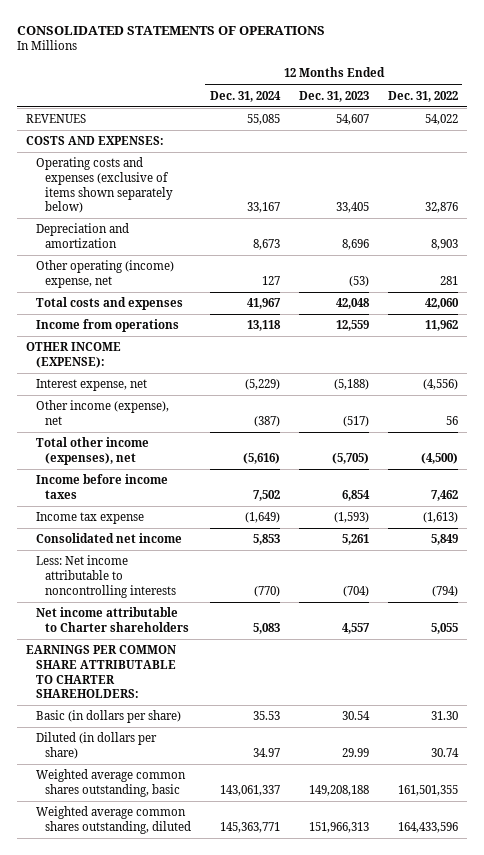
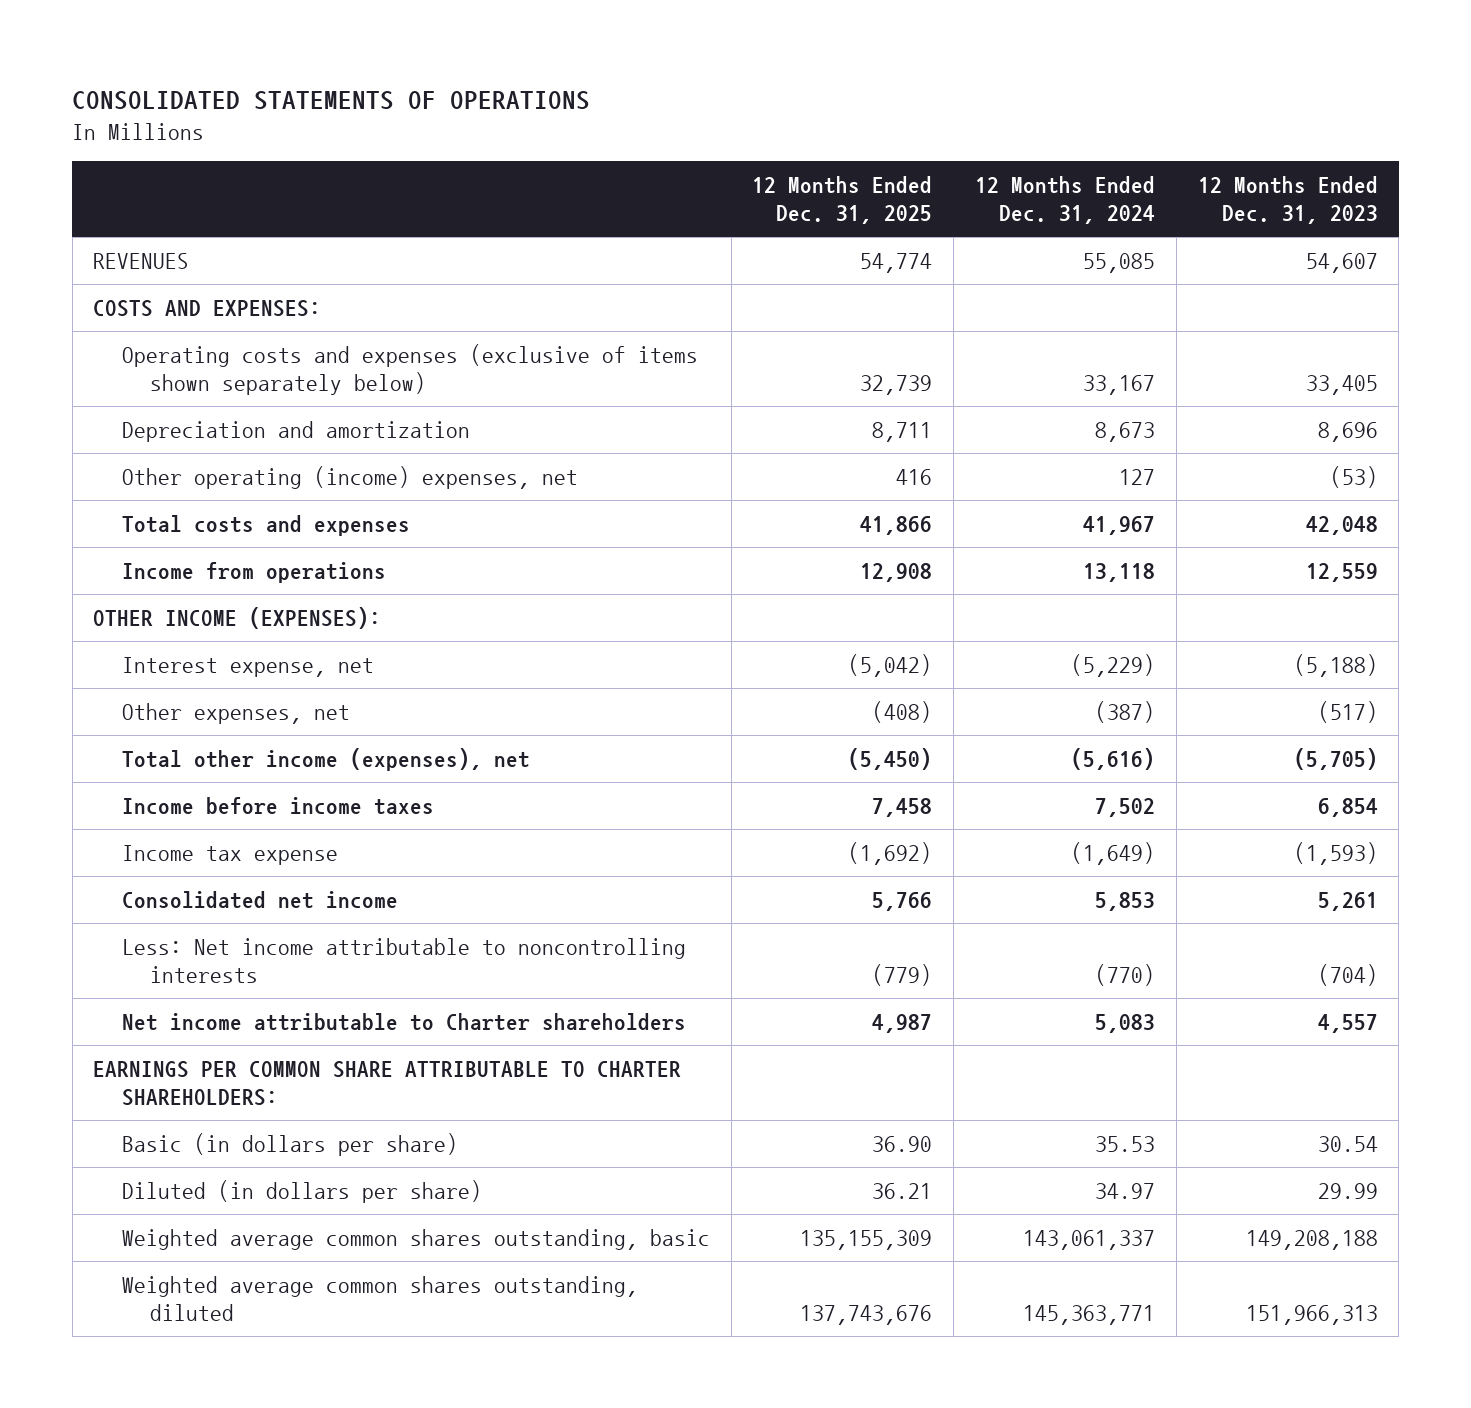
[387,90,458,102] Dec. 31, 2022 -> none
none -> [752,175,933,225] 12 Months Ended Dec. 31, 2025
[35,260,174,289] Other operating (income) expense, net -> [121,465,578,489] Other operating (income) expenses, net
[26,342,122,369] OTHER INCOME (EXPENSE): -> [93,606,382,629] OTHER INCOME (EXPENSES):
[35,400,169,426] Other income (expense), net -> [121,702,350,724] Other expenses, net

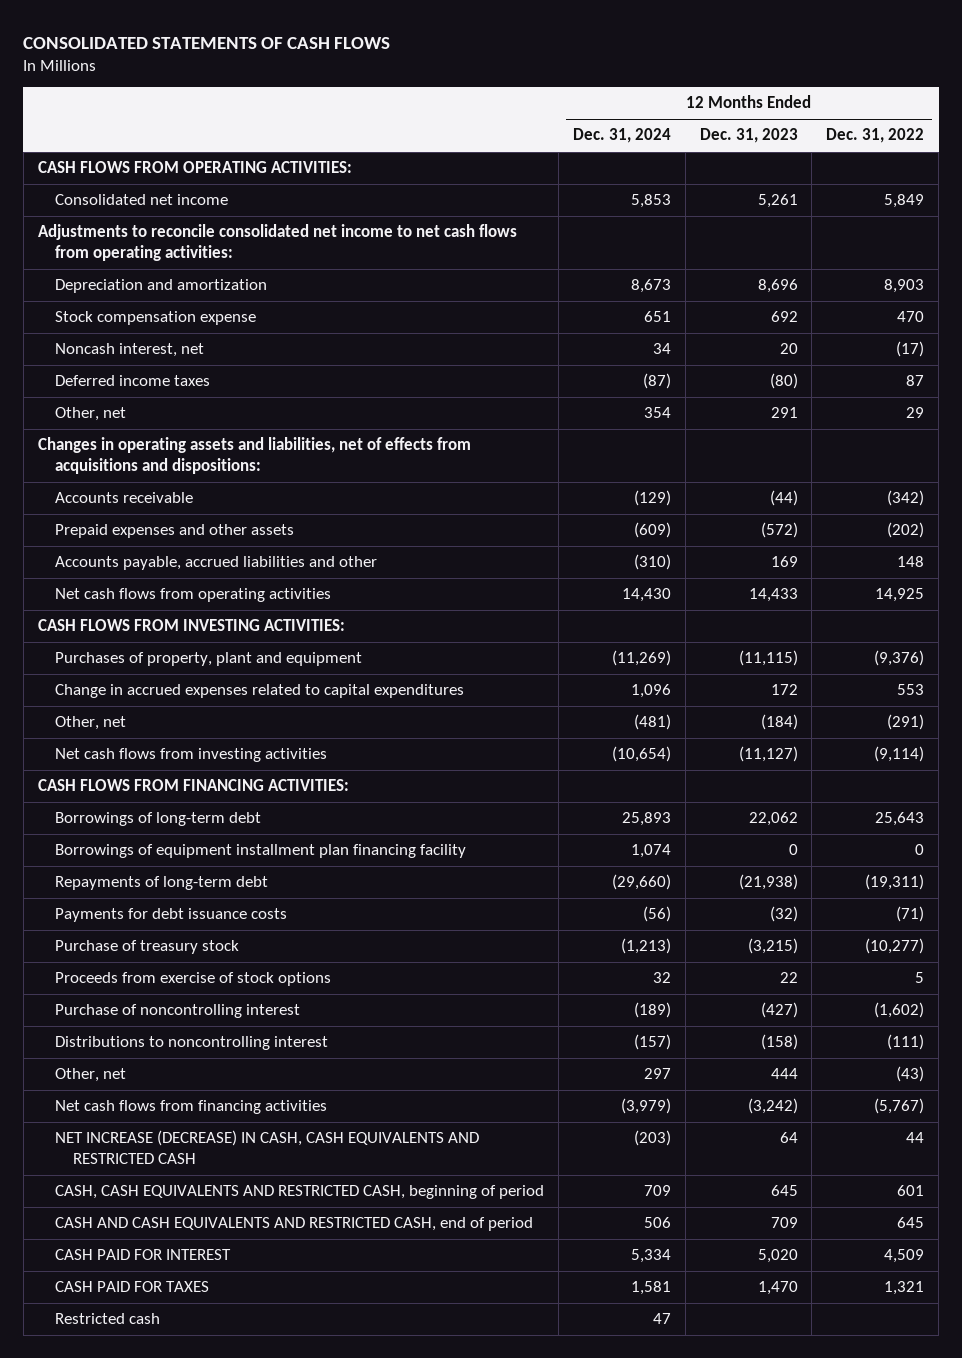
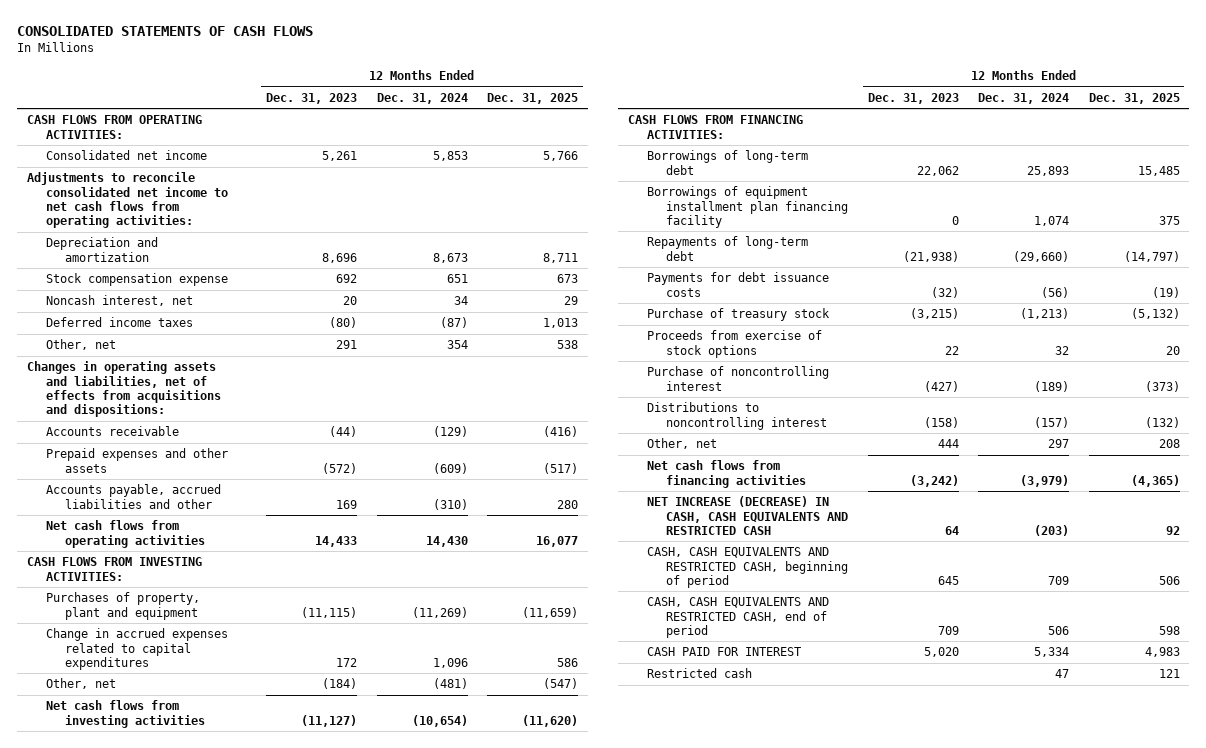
[826,128,925,144] Dec. 31, 2022 -> none
none -> [487,92,579,104] Dec. 31, 2025
[55,1217,534,1232] CASH AND CASH EQUIVALENTS AND RESTRICTED CASH, end of period -> [647,597,830,638] CASH, CASH EQUIVALENTS AND RESTRICTED CASH, end of period
[55,1281,210,1293] CASH PAID FOR TAXES -> none

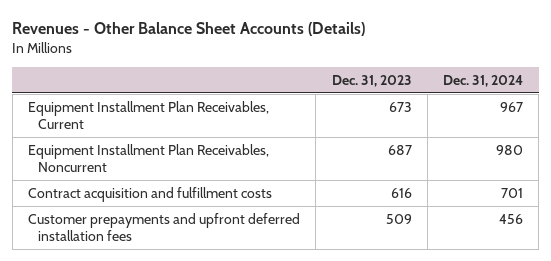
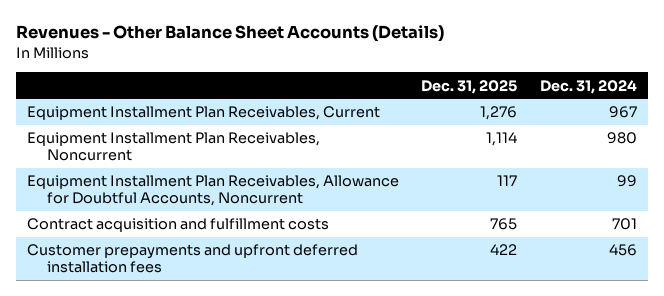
[331,74,412,87] Dec. 31, 2023 -> none
none -> [421,79,518,94] Dec. 31, 2025
none -> [27,175,400,206] Equipment Installment Plan Receivables, Allowance for Doubtful Accounts, Noncurrent

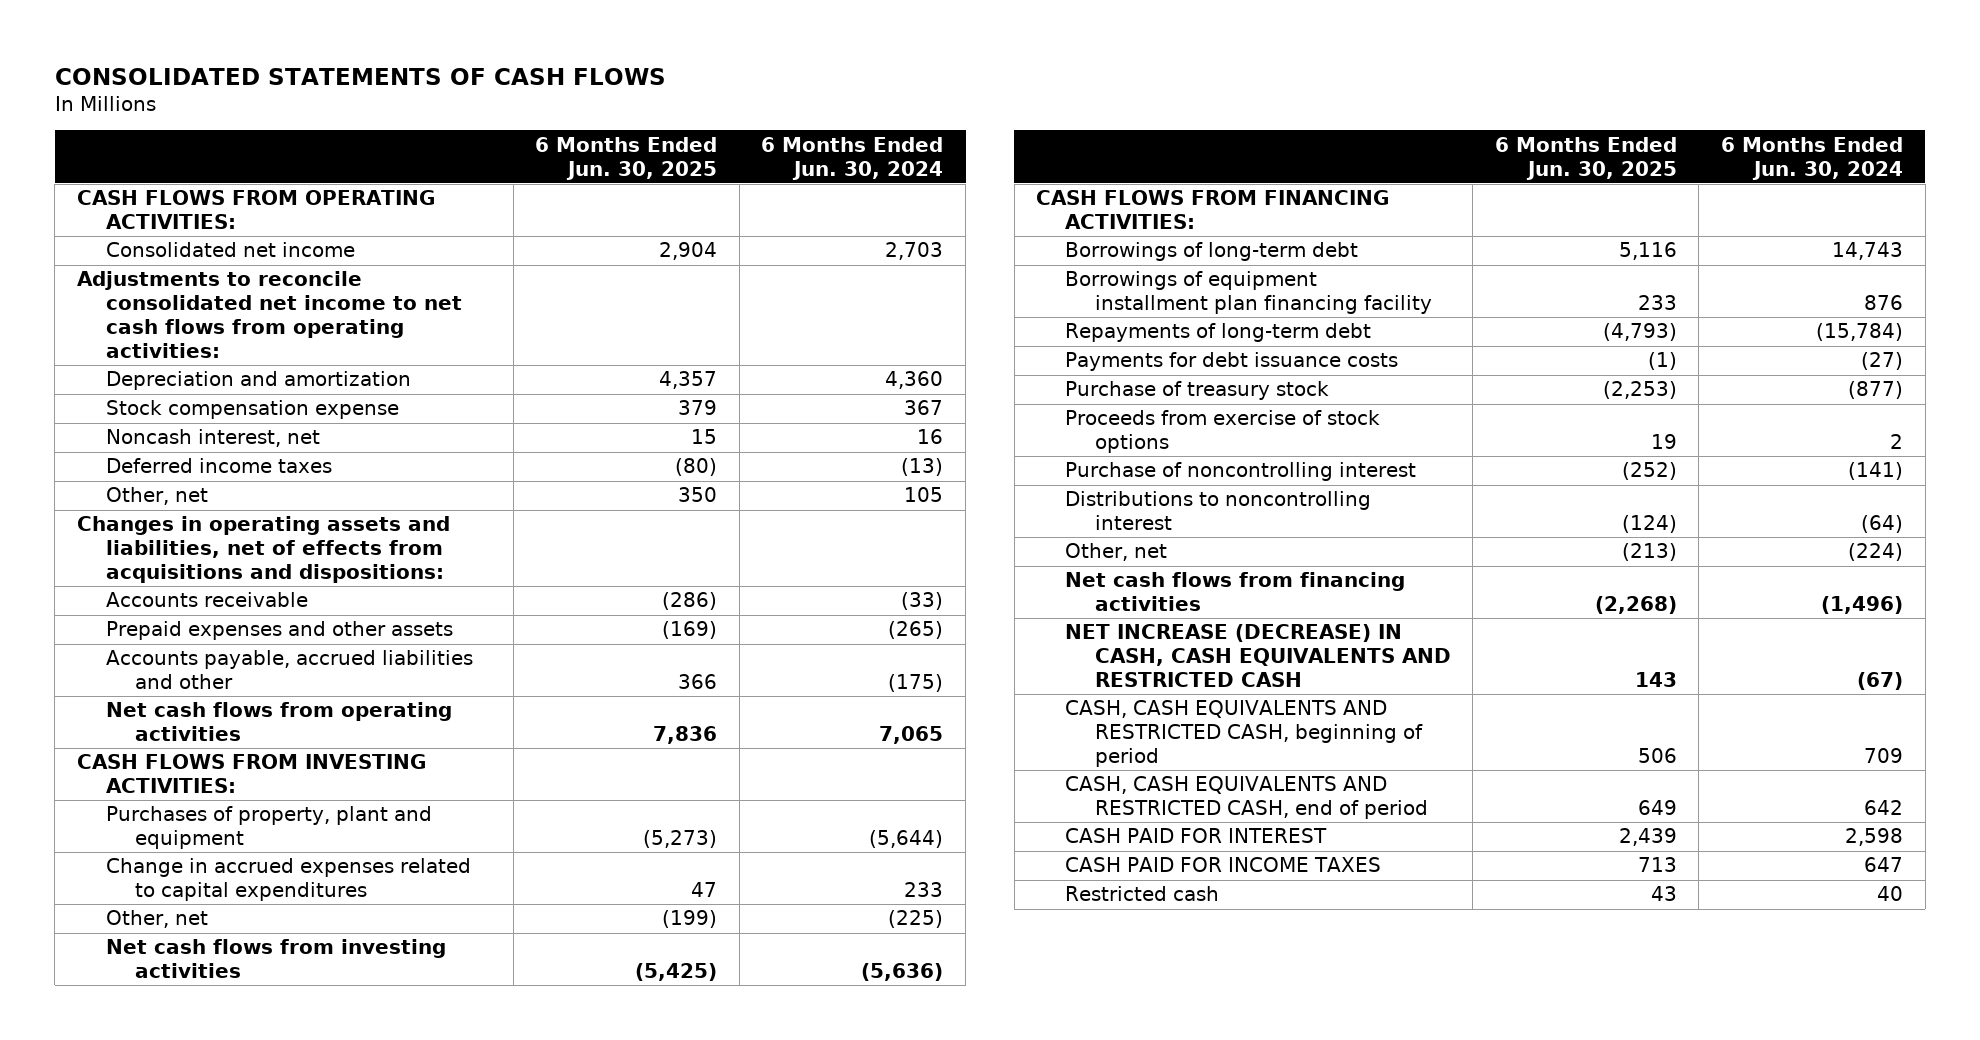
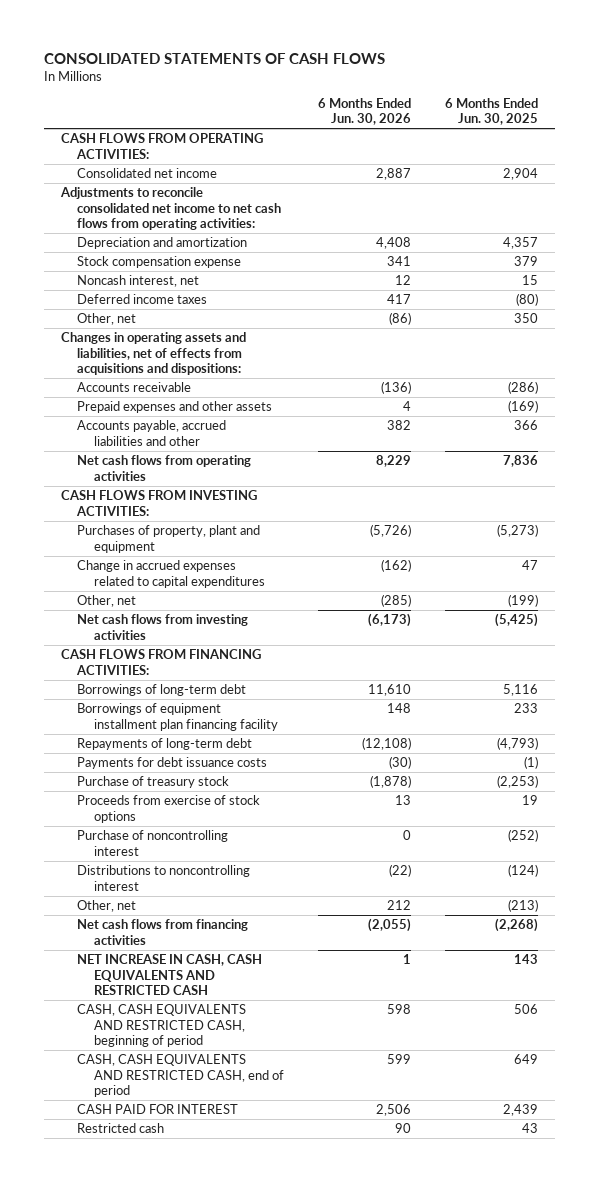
[761,136,944,180] 6 Months Ended Jun. 30, 2024 -> none
none -> [317,97,411,126] 6 Months Ended Jun. 30, 2026
[1065,624,1451,687] NET INCREASE (DECREASE) IN CASH, CASH EQUIVALENTS AND RESTRICTED CASH -> [77,954,263,995] NET INCREASE IN CASH, CASH EQUIVALENTS AND RESTRICTED CASH
[1065,857,1382,873] CASH PAID FOR INCOME TAXES -> none

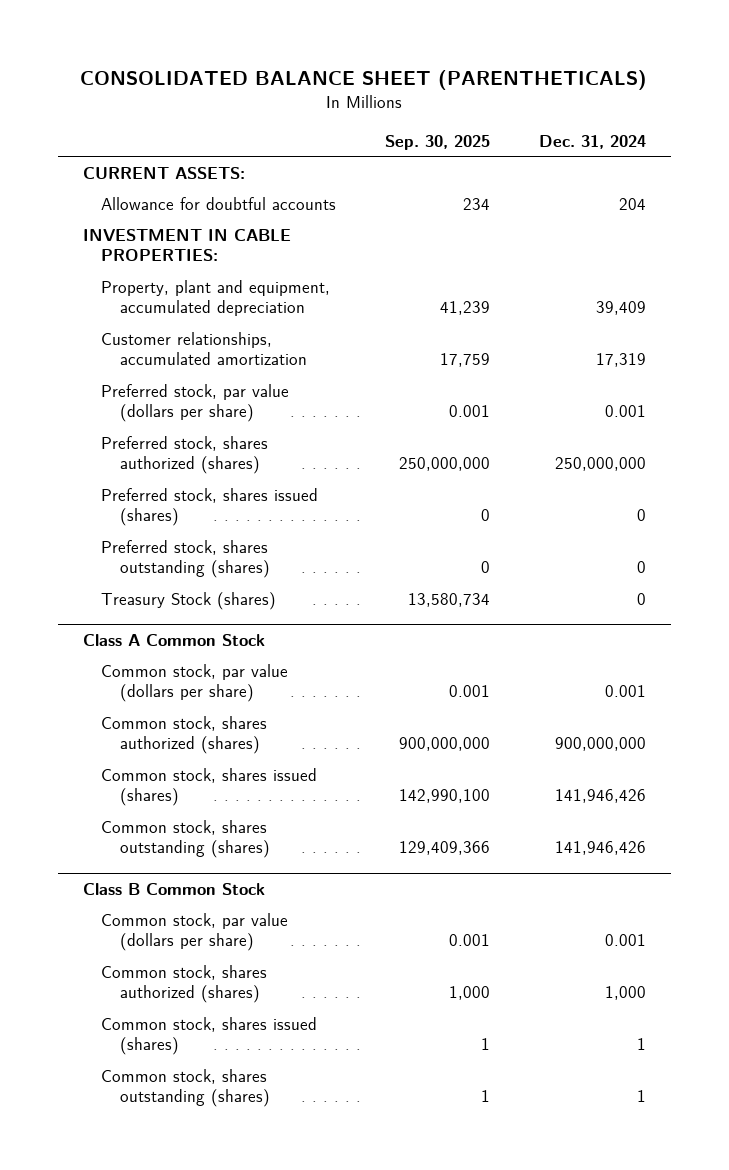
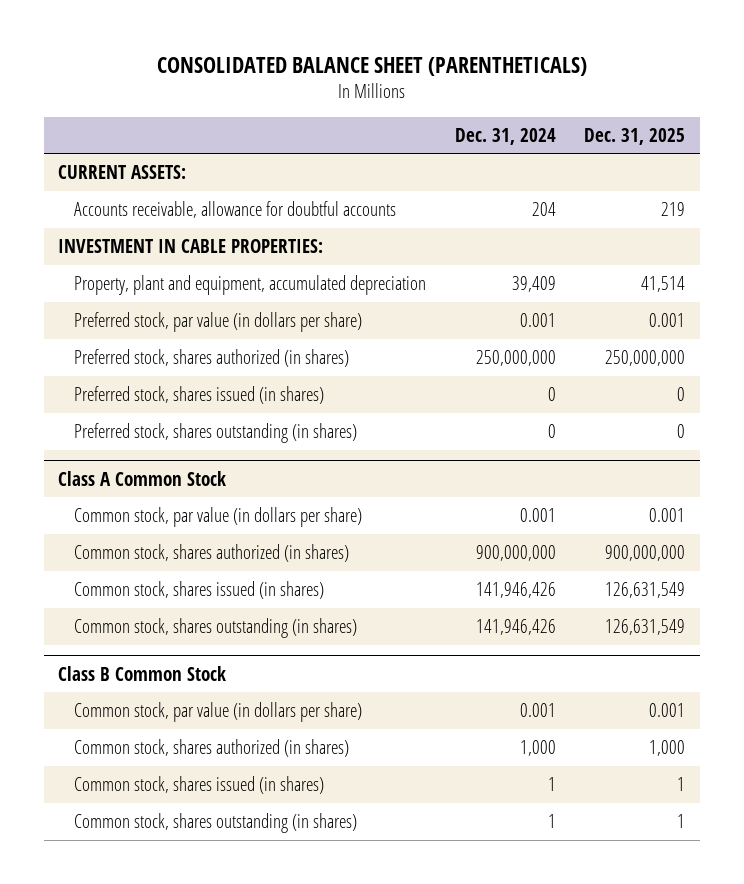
[385,134,491,150] Sep. 30, 2025 -> none
none -> [584,127,686,145] Dec. 31, 2025
[101,196,337,210] Allowance for doubtful accounts -> [74,200,397,218] Accounts receivable, allowance for doubtful accounts
[101,331,307,366] Customer relationships, accumulated amortization -> none
[101,591,277,610] Treasury Stock (shares) -> none
[101,383,290,423] Preferred stock, par value (dollars per share) -> [74,311,363,332] Preferred stock, par value (in dollars per share)
[101,435,269,475] Preferred stock, shares authorized (shares) -> [74,348,350,367] Preferred stock, shares authorized (in shares)
[101,487,319,527] Preferred stock, shares issued (shares) -> [74,385,325,404] Preferred stock, shares issued (in shares)
[101,539,270,579] Preferred stock, shares outstanding (shares) -> [74,422,358,443] Preferred stock, shares outstanding (in shares)
[101,663,289,703] Common stock, par value (dollars per share) -> [74,506,363,527] Common stock, par value (in dollars per share)
[101,715,268,755] Common stock, shares authorized (shares) -> [74,543,350,562] Common stock, shares authorized (in shares)
[101,767,318,807] Common stock, shares issued (shares) -> [74,580,325,599] Common stock, shares issued (in shares)
[101,819,270,859] Common stock, shares outstanding (shares) -> [74,617,358,638] Common stock, shares outstanding (in shares)
[101,912,289,952] Common stock, par value (dollars per share) -> [74,701,363,722] Common stock, par value (in dollars per share)
[101,964,268,1004] Common stock, shares authorized (shares) -> [74,738,350,757] Common stock, shares authorized (in shares)
[101,1016,318,1056] Common stock, shares issued (shares) -> [74,775,325,794] Common stock, shares issued (in shares)
[101,1068,270,1108] Common stock, shares outstanding (shares) -> [74,812,358,833] Common stock, shares outstanding (in shares)

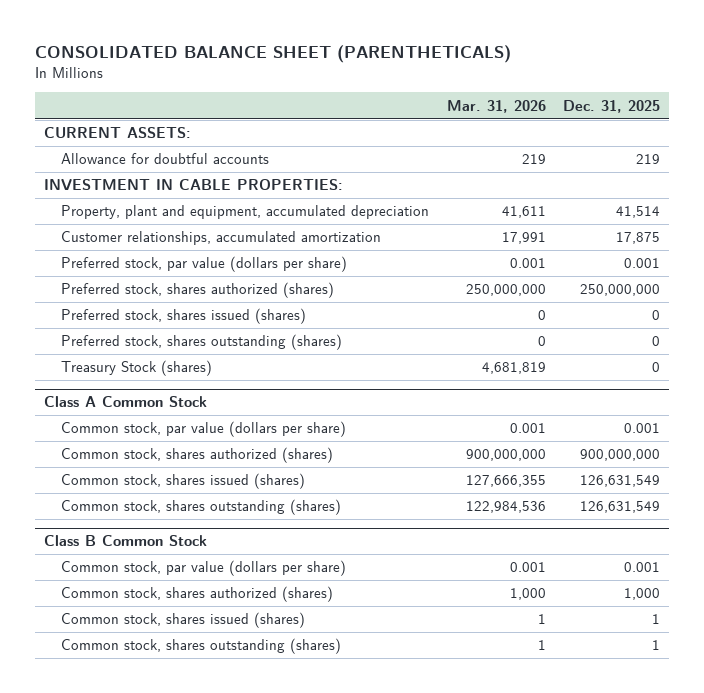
[454,127,556,145] Dec. 31, 2024 -> none
none -> [446,99,546,113] Mar. 31, 2026
[74,200,397,218] Accounts receivable, allowance for doubtful accounts -> [60,153,269,165] Allowance for doubtful accounts
none -> [60,231,381,246] Customer relationships, accumulated amortization
[74,311,363,332] Preferred stock, par value (in dollars per share) -> [60,256,347,273] Preferred stock, par value (dollars per share)
[74,348,350,367] Preferred stock, shares authorized (in shares) -> [60,282,334,299] Preferred stock, shares authorized (shares)
[74,385,325,404] Preferred stock, shares issued (in shares) -> [60,308,306,325] Preferred stock, shares issued (shares)
[74,422,358,443] Preferred stock, shares outstanding (in shares) -> [60,334,342,351] Preferred stock, shares outstanding (shares)
none -> [60,360,212,377] Treasury Stock (shares)
[74,506,363,527] Common stock, par value (in dollars per share) -> [60,421,346,438] Common stock, par value (dollars per share)
[74,543,350,562] Common stock, shares authorized (in shares) -> [60,447,333,464] Common stock, shares authorized (shares)
[74,580,325,599] Common stock, shares issued (in shares) -> [60,473,305,490] Common stock, shares issued (shares)
[74,617,358,638] Common stock, shares outstanding (in shares) -> [60,499,341,516] Common stock, shares outstanding (shares)
[74,701,363,722] Common stock, par value (in dollars per share) -> [60,560,346,577] Common stock, par value (dollars per share)
[74,738,350,757] Common stock, shares authorized (in shares) -> [60,586,333,603] Common stock, shares authorized (shares)
[74,775,325,794] Common stock, shares issued (in shares) -> [60,612,305,629] Common stock, shares issued (shares)
[74,812,358,833] Common stock, shares outstanding (in shares) -> [60,638,341,655] Common stock, shares outstanding (shares)

